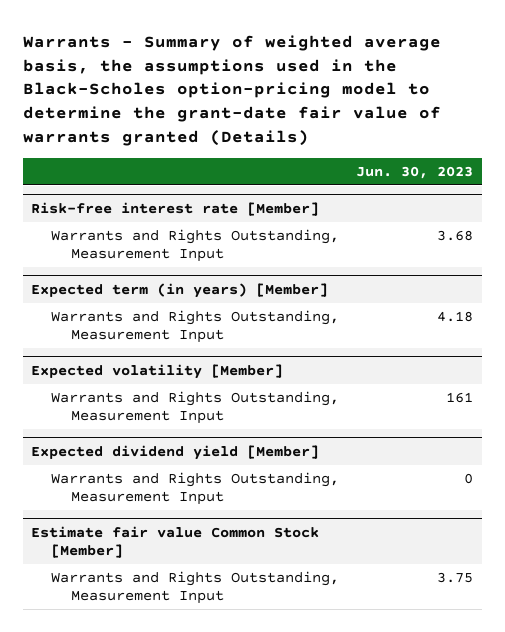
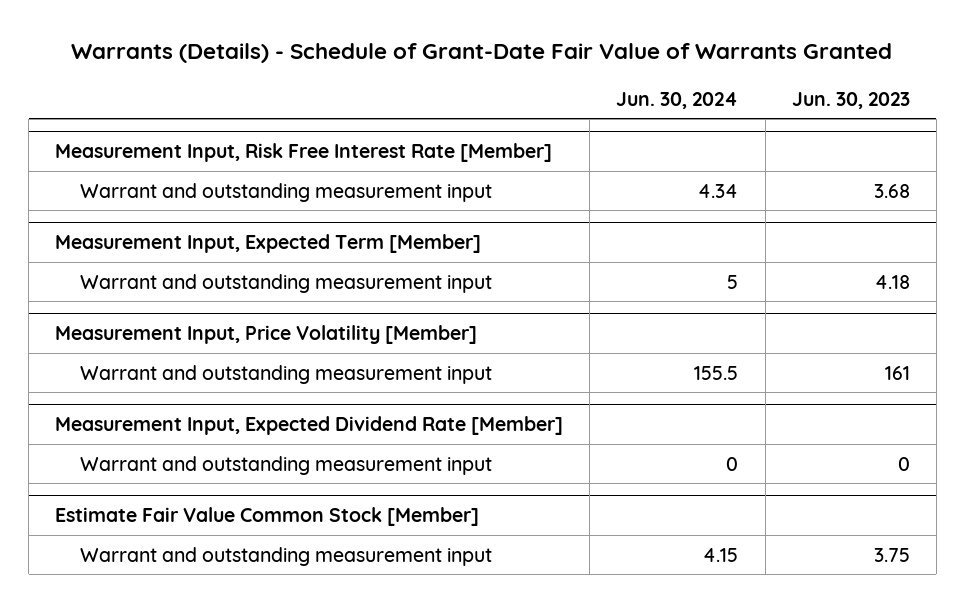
[22,34,441,147] Warrants - Summary of weighted average basis, the assumptions used in the Black-Scholes option-pricing model to determine the grant-date fair value of warrants granted (Details) -> [71,43,893,64] Warrants (Details) - Schedule of Grant-Date Fair Value of Warrants Granted
none -> [616,91,739,109] Jun. 30, 2024
[31,202,320,217] Risk-free interest rate [Member] -> [55,143,553,163] Measurement Input, Risk Free Interest Rate [Member]
[51,229,340,263] Warrants and Rights Outstanding, Measurement Input -> [79,182,492,202] Warrant and outstanding measurement input
[31,283,329,299] Expected term (in years) [Member] -> [55,234,482,254] Measurement Input, Expected Term [Member]
[51,310,340,344] Warrants and Rights Outstanding, Measurement Input -> [79,273,492,293] Warrant and outstanding measurement input
[31,364,284,380] Expected volatility [Member] -> [55,325,478,345] Measurement Input, Price Volatility [Member]
[51,391,340,425] Warrants and Rights Outstanding, Measurement Input -> [79,364,492,384] Warrant and outstanding measurement input
[31,445,320,461] Expected dividend yield [Member] -> [55,416,564,436] Measurement Input, Expected Dividend Rate [Member]
[51,472,340,506] Warrants and Rights Outstanding, Measurement Input -> [79,455,492,475] Warrant and outstanding measurement input
[31,526,320,559] Estimate fair value Common Stock [Member] -> [55,507,480,527] Estimate Fair Value Common Stock [Member]
[51,571,340,605] Warrants and Rights Outstanding, Measurement Input -> [79,546,492,566] Warrant and outstanding measurement input

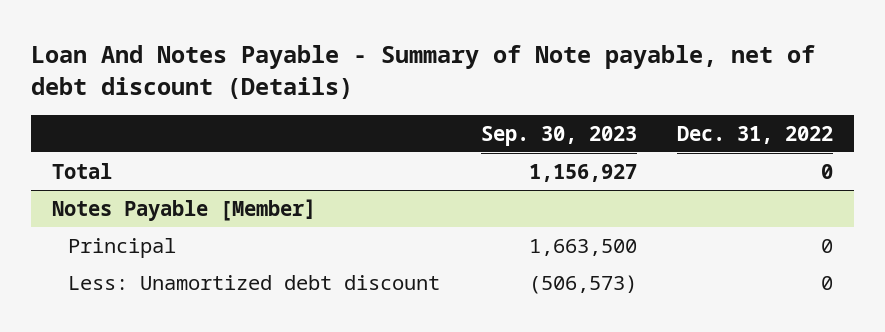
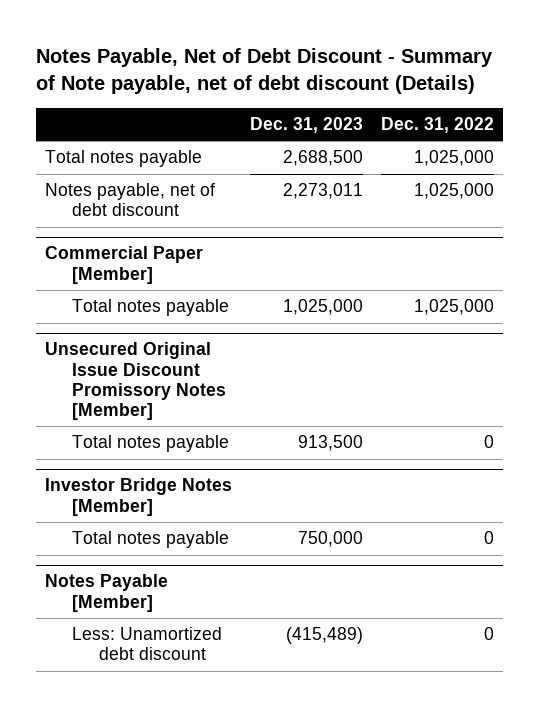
[31,45,816,99] Loan And Notes Payable - Summary of Note payable, net of debt discount (Details) -> [36,48,494,95] Notes Payable, Net of Debt Discount - Summary of Note payable, net of debt discount (Details)
[480,125,637,146] Sep. 30, 2023 -> none
none -> [249,117,363,134] Dec. 31, 2023
[51,162,112,179] Total -> none
none -> [45,150,203,168] Total notes payable
none -> [45,183,216,217] Notes payable, net of debt discount
none -> [45,246,204,284] Commercial Paper [Member]
none -> [72,299,230,317] Total notes payable
none -> [45,342,227,420] Unsecured Original Issue Discount Promissory Notes [Member]
none -> [72,435,230,453] Total notes payable
none -> [45,478,233,516] Investor Bridge Notes [Member]
none -> [72,531,230,549] Total notes payable
[68,237,177,258] Principal -> none

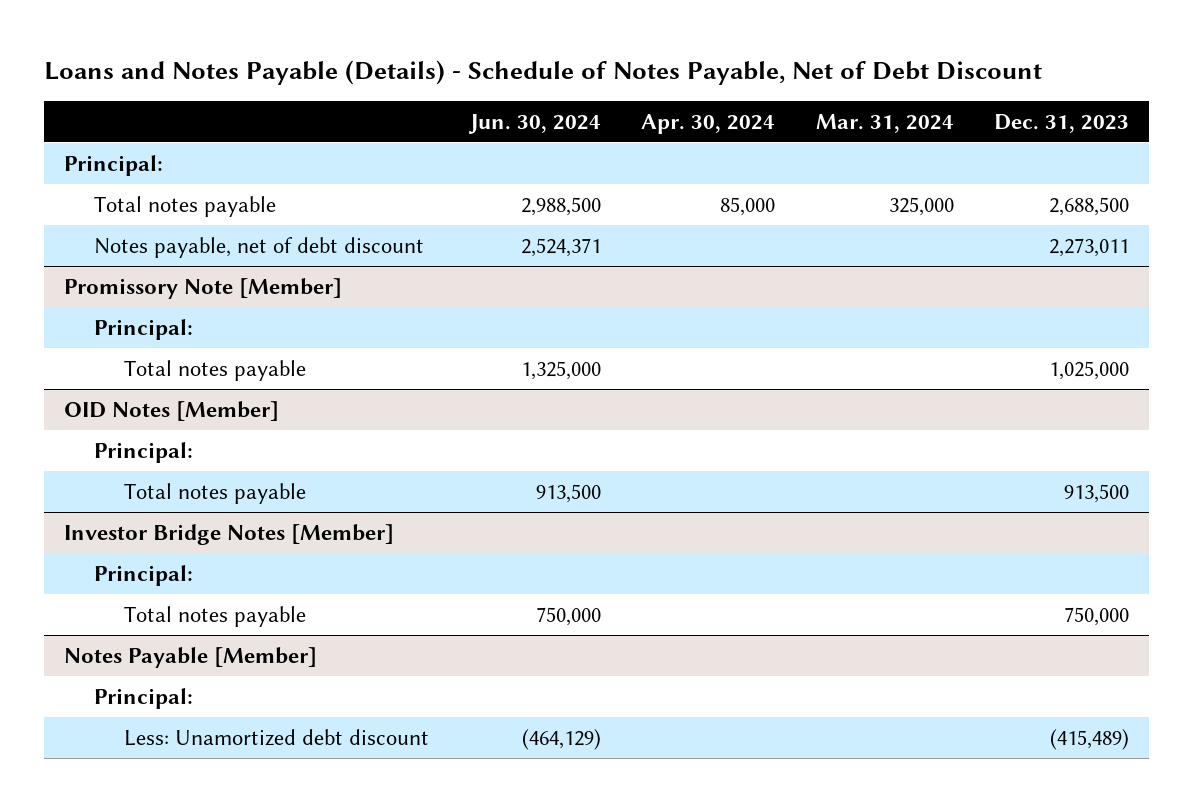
[36,48,494,95] Notes Payable, Net of Debt Discount - Summary of Note payable, net of debt discount (Details) -> [43,59,1042,85] Loans and Notes Payable (Details) - Schedule of Notes Payable, Net of Debt Discount
[380,117,494,134] Dec. 31, 2022 -> none
none -> [467,113,601,134] Jun. 30, 2024
none -> [641,113,776,134] Apr. 30, 2024
none -> [815,113,954,133] Mar. 31, 2024
none -> [64,154,164,176] Principal:
[45,246,204,284] Commercial Paper [Member] -> none
none -> [64,277,343,299] Promissory Note [Member]
none -> [94,318,194,340] Principal:
[45,342,227,420] Unsecured Original Issue Discount Promissory Notes [Member] -> [64,400,280,421] OID Notes [Member]
none -> [94,441,194,463] Principal:
none -> [94,564,194,586] Principal:
none -> [94,687,194,709] Principal:

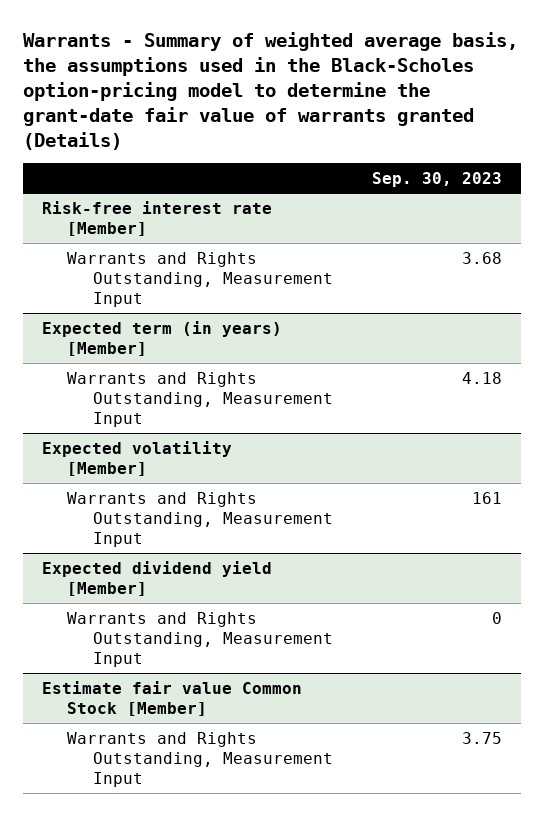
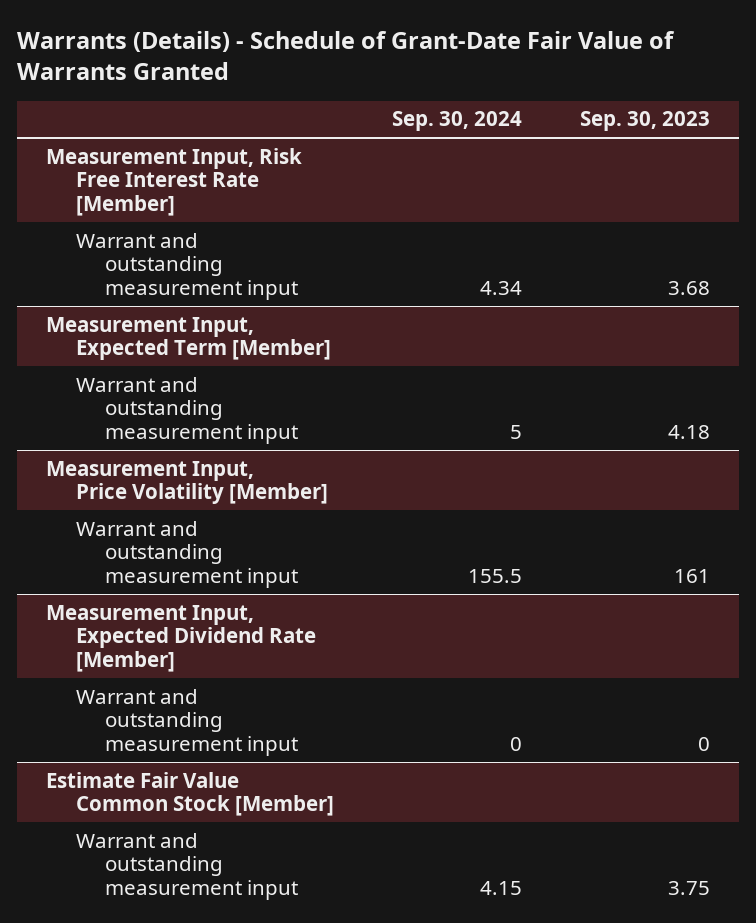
[22,32,518,150] Warrants - Summary of weighted average basis, the assumptions used in the Black-Scholes option-pricing model to determine the grant-date fair value of warrants granted (Details) -> [17,30,676,81] Warrants (Details) - Schedule of Grant-Date Fair Value of Warrants Granted
none -> [391,111,522,132] Sep. 30, 2024
[42,200,273,236] Risk-free interest rate [Member] -> [46,147,303,217] Measurement Input, Risk Free Interest Rate [Member]
[67,251,333,307] Warrants and Rights Outstanding, Measurement Input -> [75,232,298,301] Warrant and outstanding measurement input
[42,320,283,356] Expected term (in years) [Member] -> [46,316,331,361] Measurement Input, Expected Term [Member]
[67,371,333,427] Warrants and Rights Outstanding, Measurement Input -> [75,376,298,445] Warrant and outstanding measurement input
[42,440,233,476] Expected volatility [Member] -> [46,460,328,505] Measurement Input, Price Volatility [Member]
[67,491,333,547] Warrants and Rights Outstanding, Measurement Input -> [75,520,298,589] Warrant and outstanding measurement input
[42,560,273,596] Expected dividend yield [Member] -> [46,604,316,673] Measurement Input, Expected Dividend Rate [Member]
[67,611,333,667] Warrants and Rights Outstanding, Measurement Input -> [75,688,298,757] Warrant and outstanding measurement input
[42,680,303,716] Estimate fair value Common Stock [Member] -> [46,771,334,817] Estimate Fair Value Common Stock [Member]
[67,731,333,787] Warrants and Rights Outstanding, Measurement Input -> [75,832,298,901] Warrant and outstanding measurement input

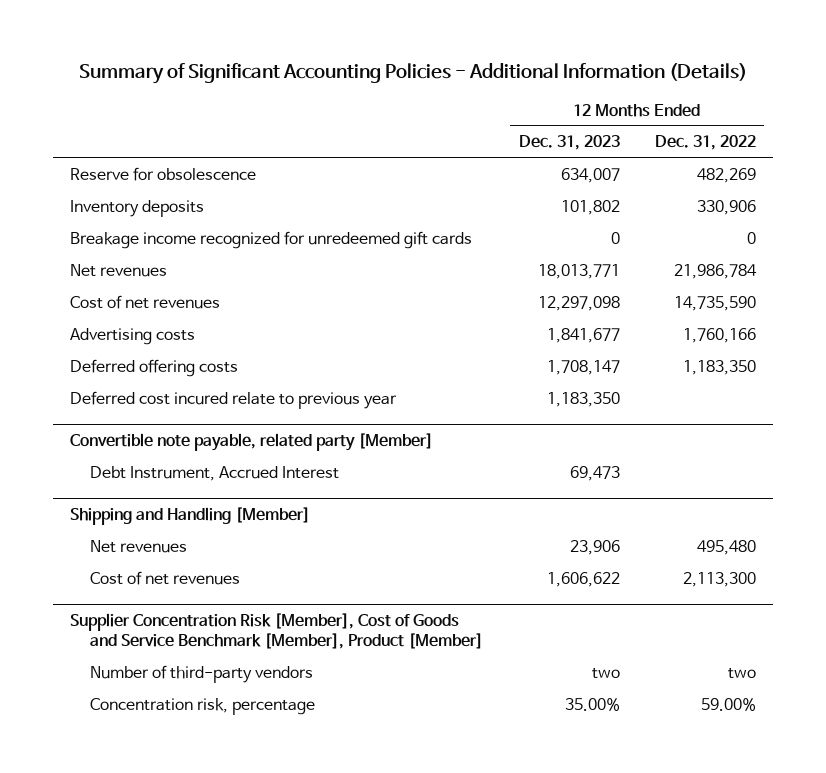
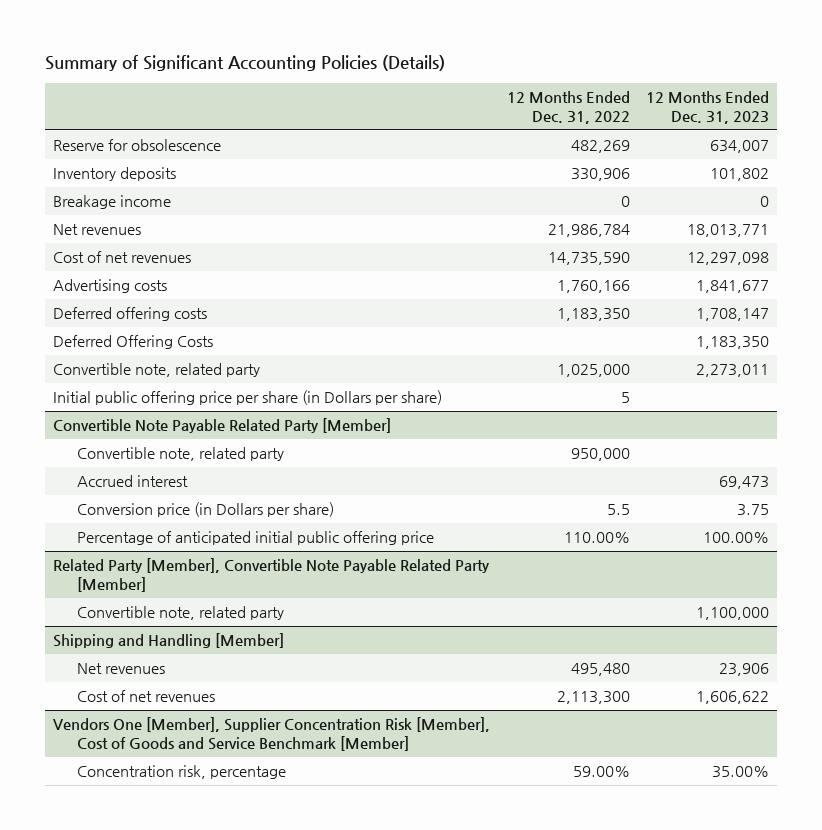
[78,62,747,84] Summary of Significant Accounting Policies - Additional Information (Details) -> [45,55,446,72] Summary of Significant Accounting Policies (Details)
[70,230,473,249] Breakage income recognized for unredeemed gift cards -> [53,195,172,210] Breakage income
[70,390,398,409] Deferred cost incured relate to previous year -> [53,335,214,350] Deferred Offering Costs
none -> [53,363,261,378] Convertible note, related party
none -> [53,390,443,406] Initial public offering price per share (in Dollars per share)
[70,432,434,451] Convertible note payable, related party [Member] -> [53,418,392,434] Convertible Note Payable Related Party [Member]
none -> [77,447,285,462] Convertible note, related party
[90,465,340,481] Debt Instrument, Accrued Interest -> [77,475,189,488] Accrued interest
none -> [77,502,335,518] Conversion price (in Dollars per share)
none -> [77,531,435,546] Percentage of anticipated initial public offering price
none -> [53,558,491,592] Related Party [Member], Convertible Note Payable Related Party [Member]
none -> [77,606,285,621] Convertible note, related party
[90,664,314,683] Number of third-party vendors -> none
[70,612,484,650] Supplier Concentration Risk [Member], Cost of Goods and Service Benchmark [Member], Product [Member] -> [53,717,491,751] Vendors One [Member], Supplier Concentration Risk [Member], Cost of Goods and Service Benchmark [Member]

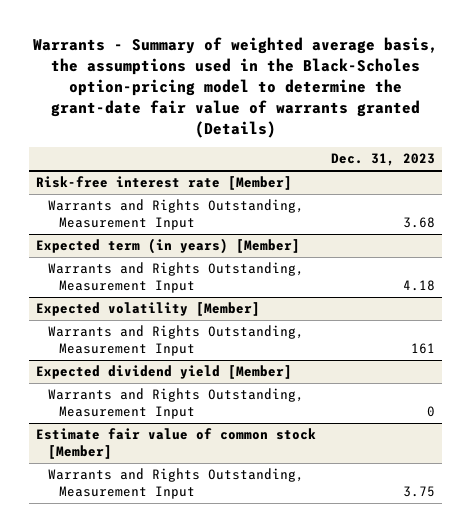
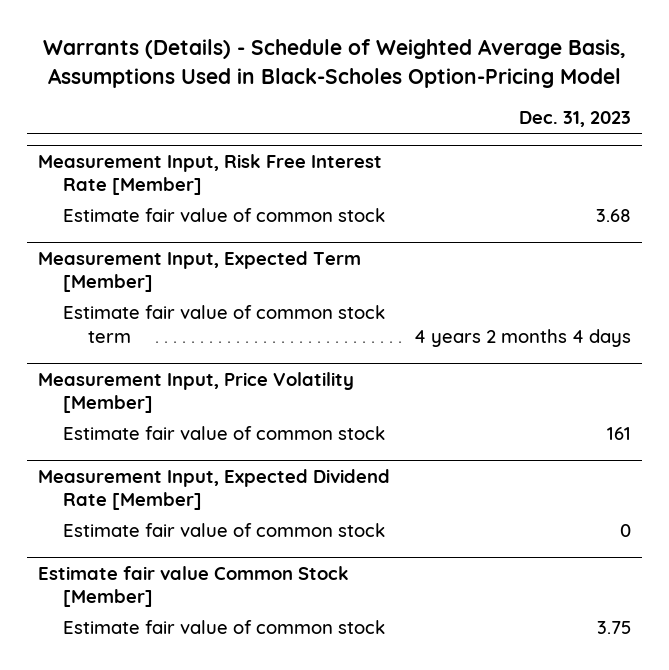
[32,37,438,138] Warrants - Summary of weighted average basis, the assumptions used in the Black-Scholes option-pricing model to determine the grant-date fair value of warrants granted (Details) -> [42,39,626,88] Warrants (Details) - Schedule of Weighted Average Basis, Assumptions Used in Black-Scholes Option-Pricing Model
[47,262,304,294] Warrants and Rights Outstanding, Measurement Input -> none
[47,388,304,420] Warrants and Rights Outstanding, Measurement Input -> none
[36,176,293,191] Risk-free interest rate [Member] -> [38,153,383,196] Measurement Input, Risk Free Interest Rate [Member]
[47,199,304,231] Warrants and Rights Outstanding, Measurement Input -> [63,208,386,223] Estimate fair value of common stock
[36,238,301,255] Expected term (in years) [Member] -> [38,250,362,293] Measurement Input, Expected Term [Member]
none -> [63,305,386,343] Estimate fair value of common stock term
[36,302,261,317] Expected volatility [Member] -> [38,371,355,414] Measurement Input, Price Volatility [Member]
[47,325,304,357] Warrants and Rights Outstanding, Measurement Input -> [63,426,386,441] Estimate fair value of common stock
[36,365,293,380] Expected dividend yield [Member] -> [38,468,391,511] Measurement Input, Expected Dividend Rate [Member]
none -> [63,523,386,538] Estimate fair value of common stock
[36,428,317,460] Estimate fair value of common stock [Member] -> [38,565,350,608] Estimate fair value Common Stock [Member]
[47,468,304,500] Warrants and Rights Outstanding, Measurement Input -> [63,620,386,635] Estimate fair value of common stock

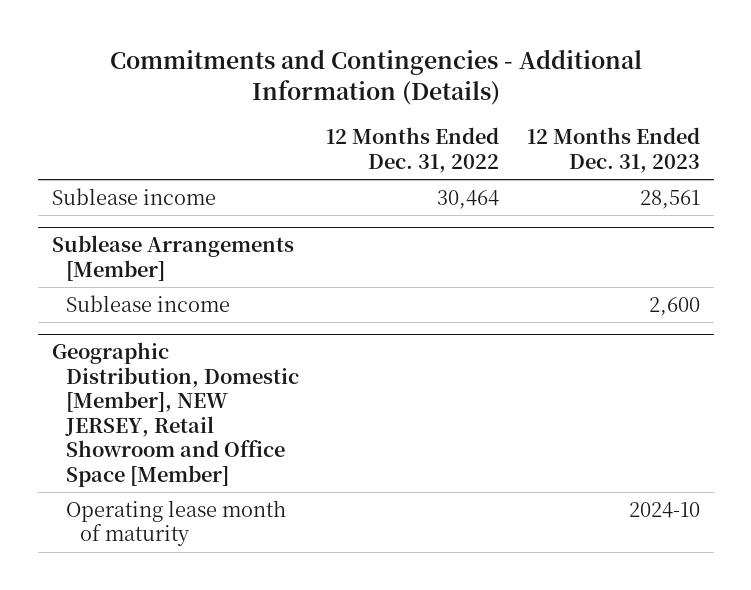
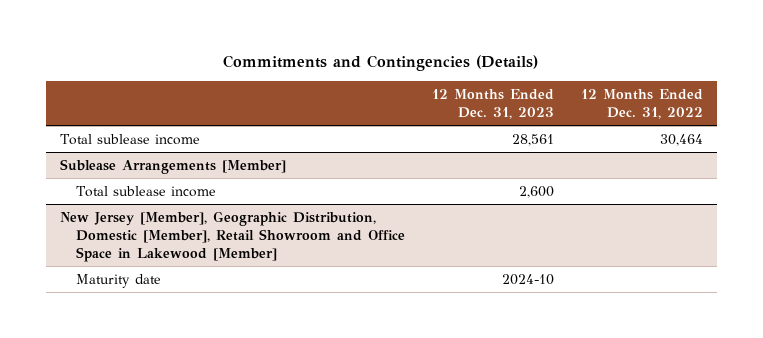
[109,48,642,105] Commitments and Contingencies - Additional Information (Details) -> [223,55,539,72] Commitments and Contingencies (Details)
[51,187,216,205] Sublease income -> [59,133,200,145] Total sublease income
[65,294,230,312] Sublease income -> [75,185,216,197] Total sublease income
[51,342,299,488] Geographic Distribution, Domestic [Member], NEW JERSEY, Retail Showroom and Office Space [Member] -> [59,210,405,262] New Jersey [Member], Geographic Distribution, Domestic [Member], Retail Showroom and Office Space in Lakewood [Member]
[65,499,286,547] Operating lease month of maturity -> [75,273,161,288] Maturity date

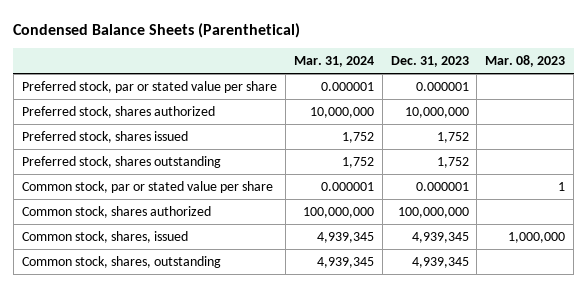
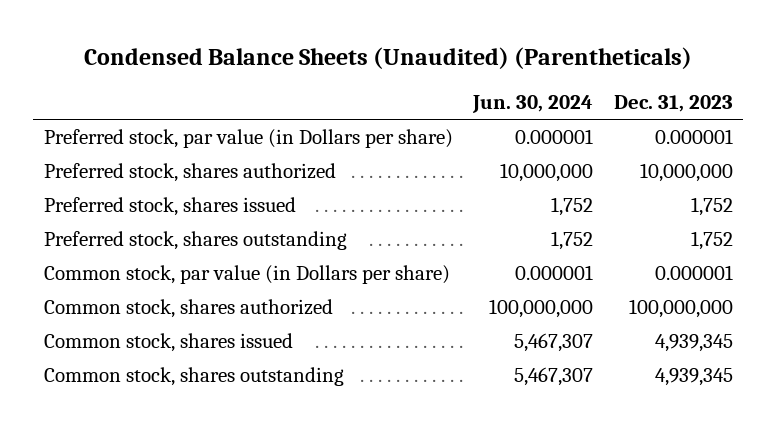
[13,22,301,38] Condensed Balance Sheets (Parenthetical) -> [84,46,693,69] Condensed Balance Sheets (Unaudited) (Parentheticals)
[293,56,374,68] Mar. 31, 2024 -> none
[485,55,566,68] Mar. 08, 2023 -> none
none -> [472,95,594,114] Jun. 30, 2024
[21,80,277,93] Preferred stock, par or stated value per share -> [43,128,453,148] Preferred stock, par value (in Dollars per share)
[21,180,273,193] Common stock, par or stated value per share -> [43,264,450,284] Common stock, par value (in Dollars per share)
[21,230,188,243] Common stock, shares, issued -> [43,332,293,352] Common stock, shares issued
[21,255,221,268] Common stock, shares, outstanding -> [43,366,344,386] Common stock, shares outstanding

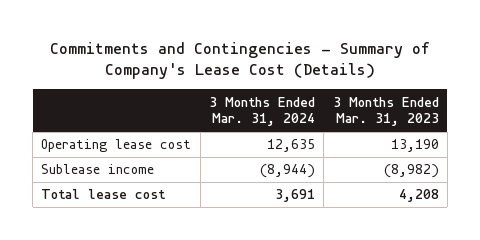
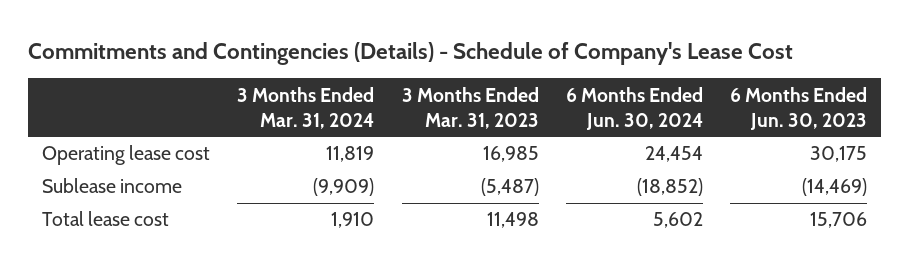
[50,41,431,80] Commitments and Contingencies - Summary of Company's Lease Cost (Details) -> [28,41,794,65] Commitments and Contingencies (Details) - Schedule of Company's Lease Cost
none -> [565,86,703,130] 6 Months Ended Jun. 30, 2024
none -> [730,86,868,130] 6 Months Ended Jun. 30, 2023
[267,139,316,153] 12,635 -> [326,146,375,163] 11,819
[390,139,439,153] 13,190 -> [482,146,539,163] 16,985
[260,164,316,179] (8,944) -> [313,178,375,197] (9,909)
[383,164,439,179] (8,982) -> [480,178,539,197] (5,487)
[275,189,316,203] 3,691 -> [331,212,375,229] 1,910
[398,189,439,203] 4,208 -> [486,212,539,229] 11,498

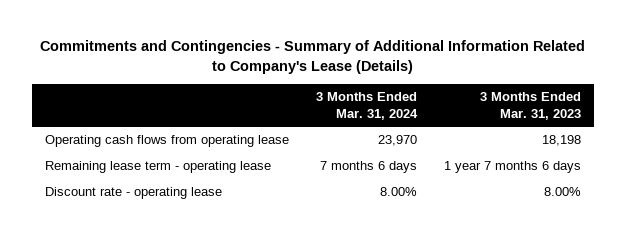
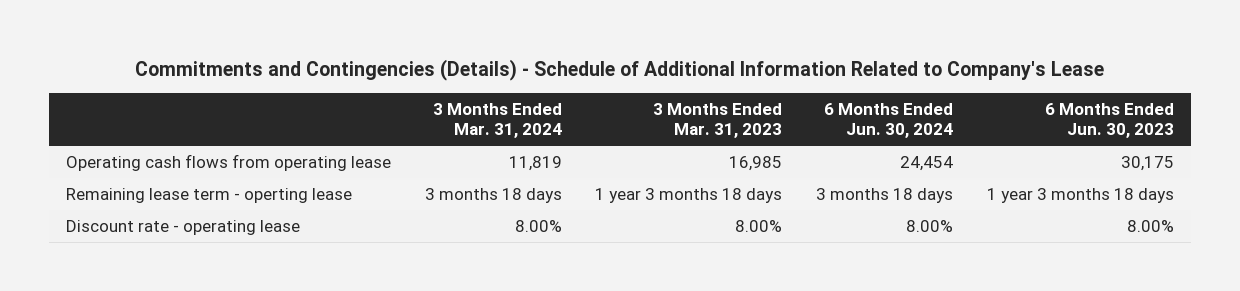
[39,40,585,75] Commitments and Contingencies - Summary of Additional Information Related to Company's Lease (Details) -> [134,58,1104,81] Commitments and Contingencies (Details) - Schedule of Additional Information Related to Company's Lease
none -> [824,102,954,139] 6 Months Ended Jun. 30, 2024
none -> [1044,102,1174,139] 6 Months Ended Jun. 30, 2023
[377,135,417,147] 23,970 -> [508,155,562,171] 11,819
[541,135,581,147] 18,198 -> [729,155,783,171] 16,985
[44,161,271,174] Remaining lease term - operating lease -> [66,187,353,203] Remaining lease term - operting lease
[319,161,417,174] 7 months 6 days -> [424,187,562,203] 3 months 18 days
[443,161,581,174] 1 year 7 months 6 days -> [595,187,783,203] 1 year 3 months 18 days

